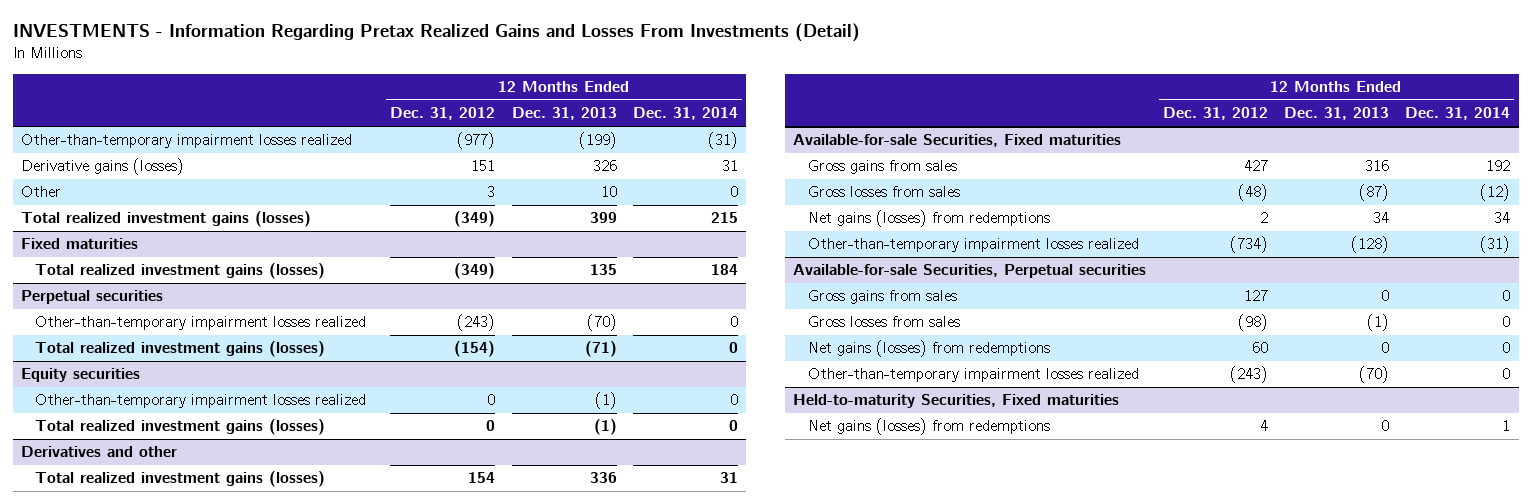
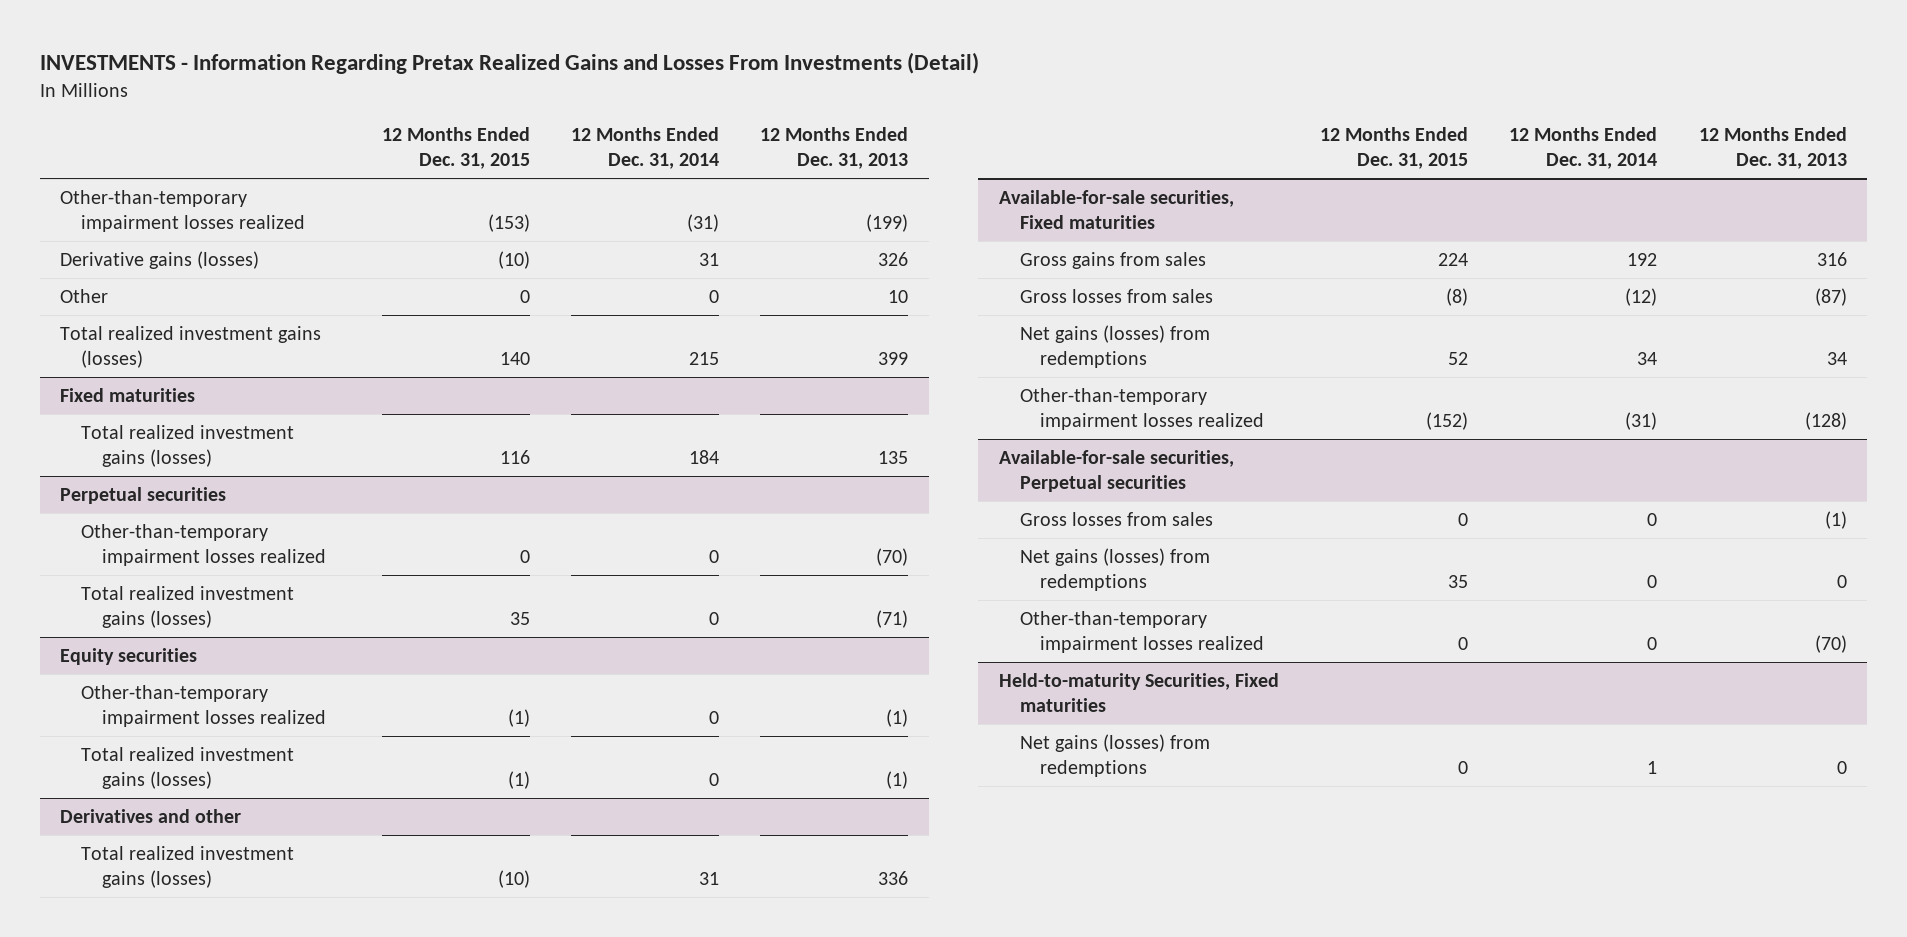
[390,107,496,121] Dec. 31, 2012 -> none
none -> [381,127,530,170] 12 Months Ended Dec. 31, 2015
[793,134,1122,148] Available-for-sale Securities, Fixed maturities -> [998,190,1234,229] Available-for-sale securities, Fixed maturities
[807,290,957,305] Gross gains from sales -> none
[793,264,1147,279] Available-for-sale Securities, Perpetual securities -> [998,450,1234,492] Available-for-sale securities, Perpetual securities

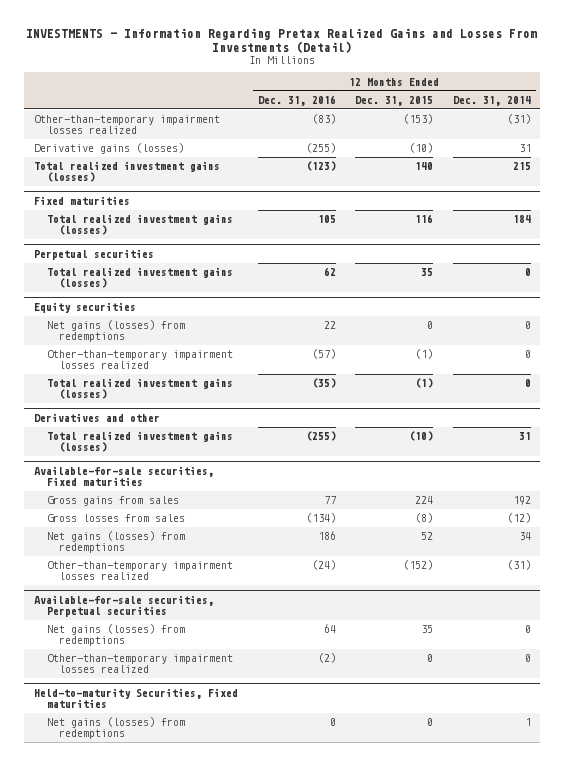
[760,127,909,170] 12 Months Ended Dec. 31, 2013 -> none
none -> [257,94,336,106] Dec. 31, 2016
[60,289,109,304] Other -> none
[81,524,327,566] Other-than-temporary impairment losses realized -> none
none -> [46,320,185,343] Net gains (losses) from redemptions
[1019,512,1213,527] Gross losses from sales -> none

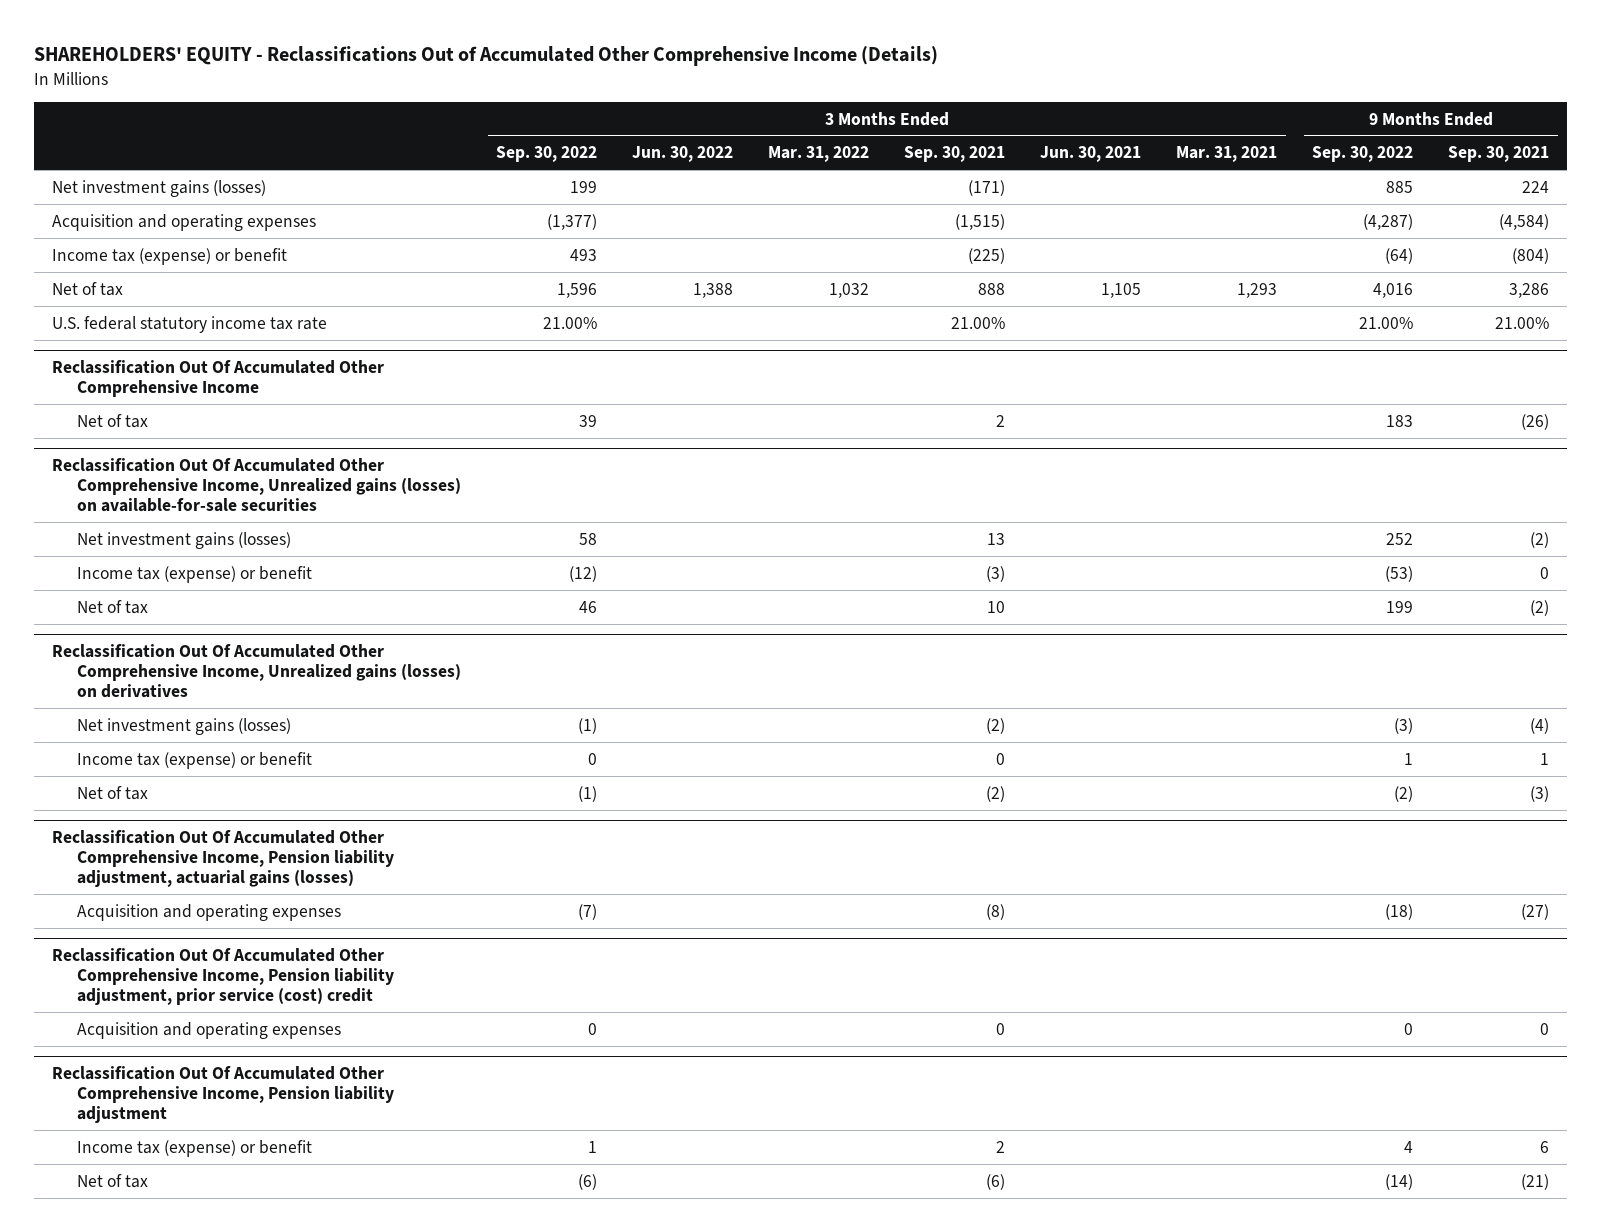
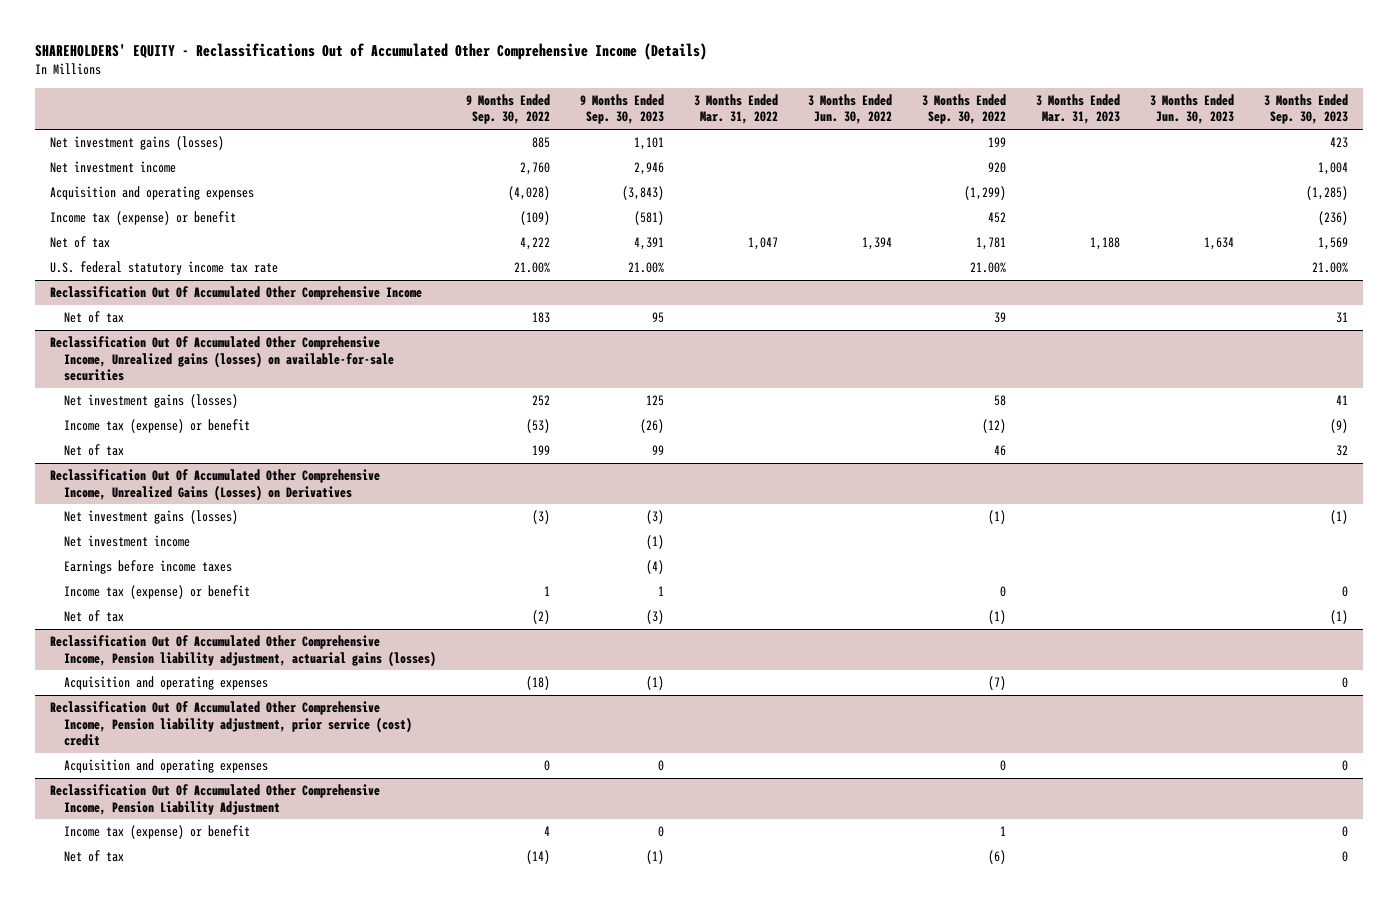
[904,146,1006,163] Sep. 30, 2021 -> none
[1040,146,1142,163] Jun. 30, 2021 -> none
[1176,146,1278,163] Mar. 31, 2021 -> none
[1448,146,1550,163] Sep. 30, 2021 -> none
none -> [580,93,665,125] 9 Months Ended Sep. 30, 2023
none -> [1036,93,1121,125] 3 Months Ended Mar. 31, 2023
none -> [1150,93,1235,125] 3 Months Ended Jun. 30, 2023
none -> [1264,93,1349,125] 3 Months Ended Sep. 30, 2023
none -> [50,161,177,174] Net investment income
[547,213,598,230] (1,377) -> [964,186,1007,201] (1,299)
[1363,213,1414,230] (4,287) -> [508,186,551,201] (4,028)
[570,248,598,261] 493 -> [988,212,1007,224] 452
[1385,247,1414,264] (64) -> [520,211,551,226] (109)
[557,282,598,298] 1,596 -> [976,237,1007,251] 1,781
[693,282,734,298] 1,388 -> [862,237,893,251] 1,394
[829,282,870,298] 1,032 -> [748,237,779,251] 1,047
[1373,282,1414,298] 4,016 -> [520,237,551,251] 4,222
[51,643,462,698] Reclassification Out Of Accumulated Other Comprehensive Income, Unrealized gains (losses) on derivatives -> [50,469,381,501] Reclassification Out Of Accumulated Other Comprehensive Income, Unrealized Gains (Losses) on Derivatives
none -> [64,535,191,548] Net investment income
none -> [64,560,233,575] Earnings before income taxes
[51,1065,395,1123] Reclassification Out Of Accumulated Other Comprehensive Income, Pension liability adjustment -> [50,784,381,815] Reclassification Out Of Accumulated Other Comprehensive Income, Pension Liability Adjustment

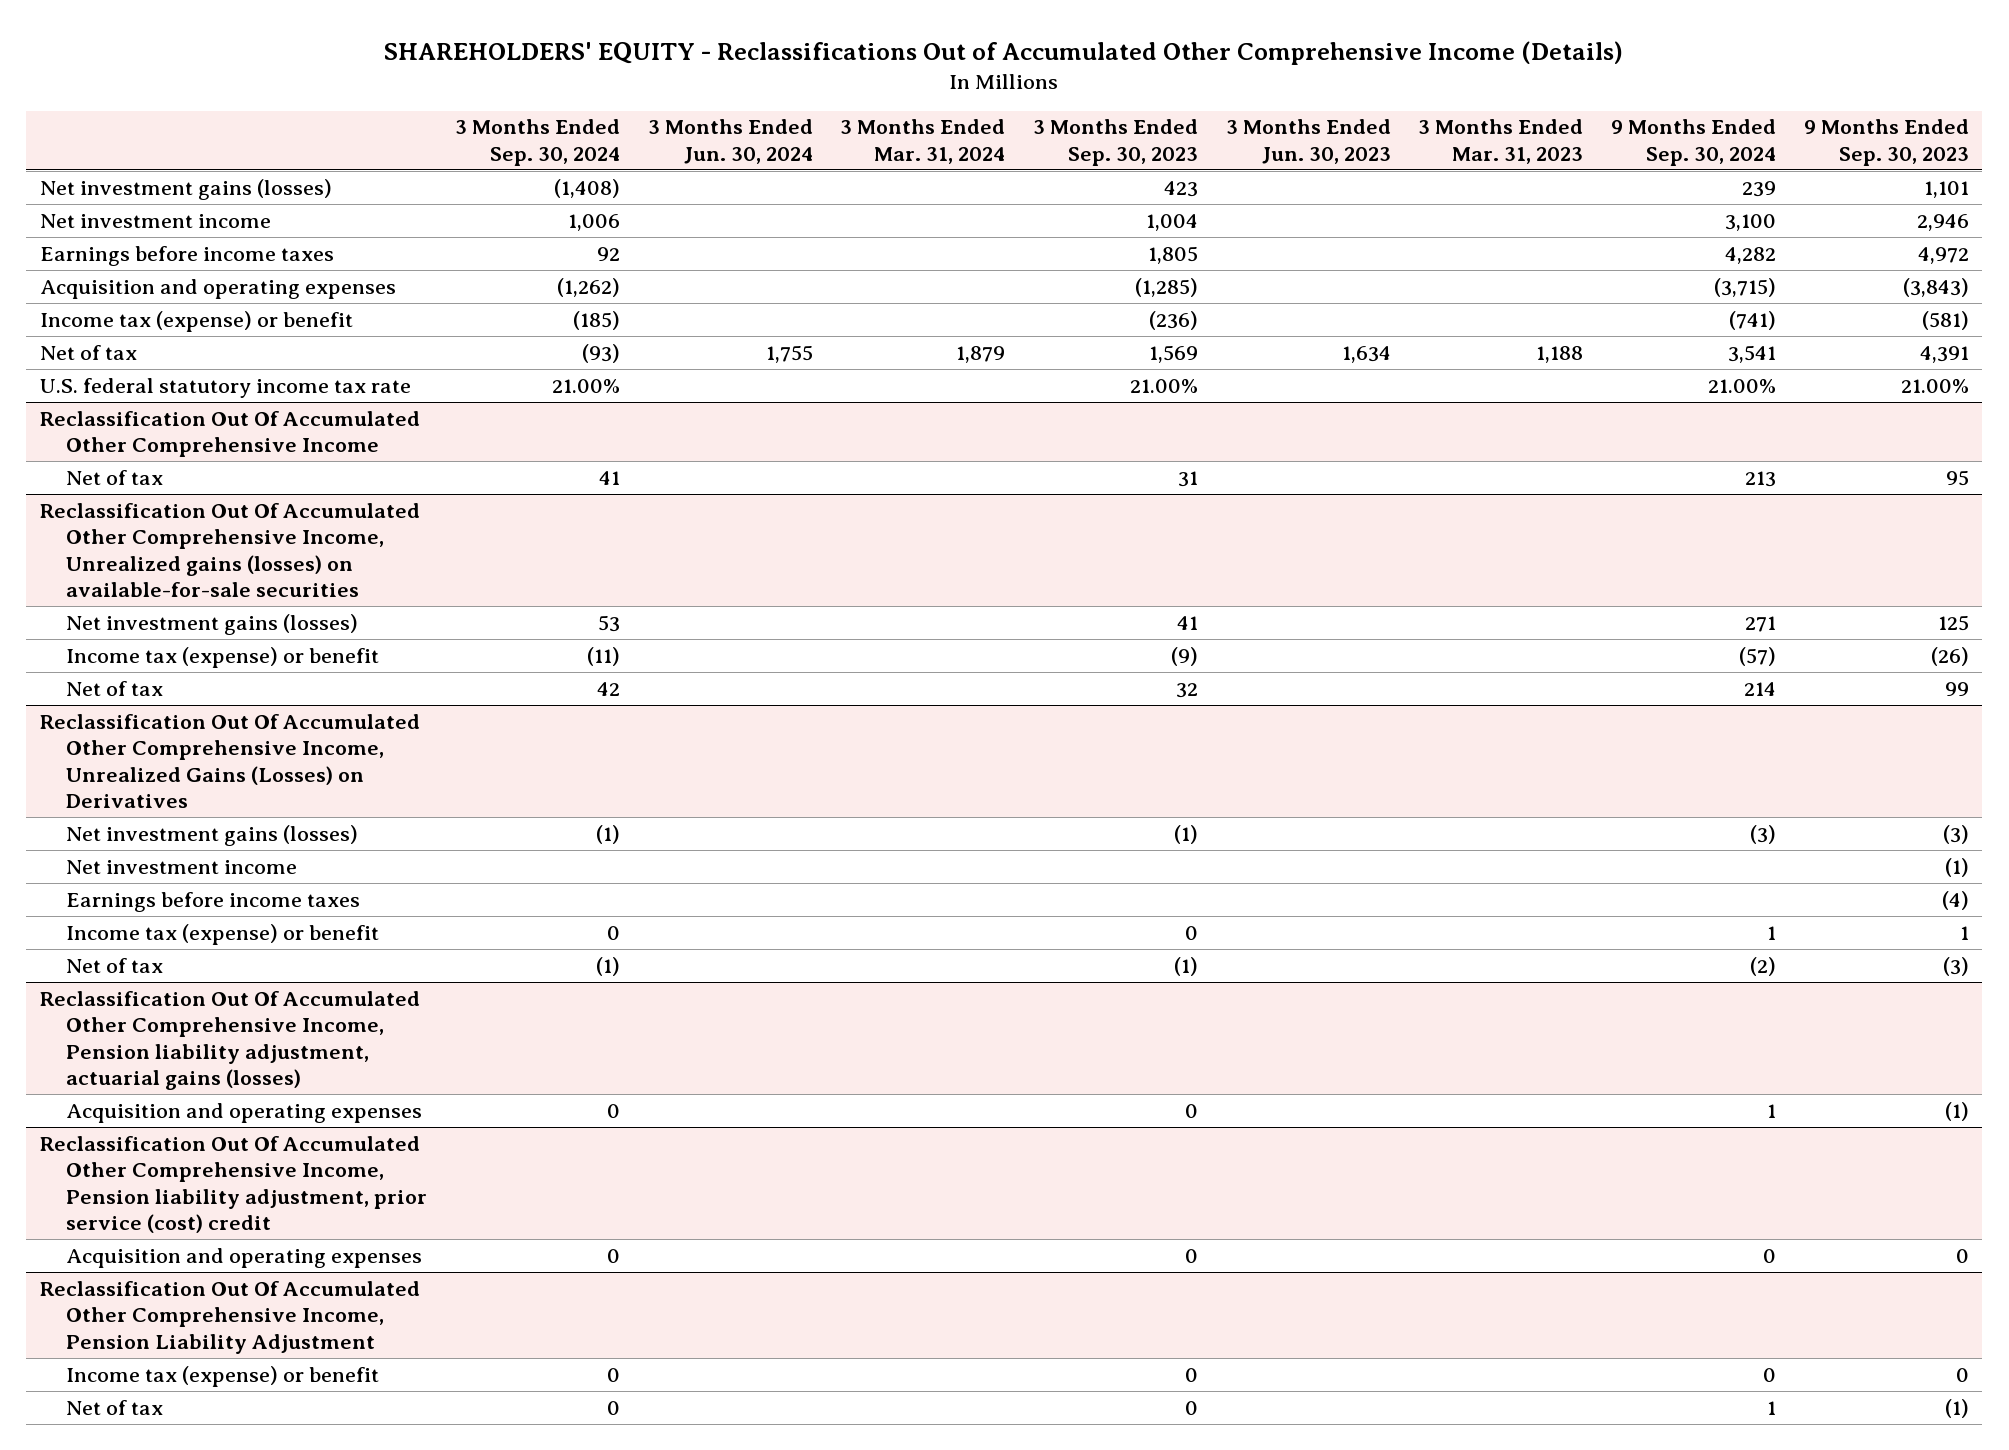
[466,93,551,125] 9 Months Ended Sep. 30, 2022 -> none
[694,93,779,125] 3 Months Ended Mar. 31, 2022 -> none
[808,93,893,125] 3 Months Ended Jun. 30, 2022 -> none
[922,93,1007,125] 3 Months Ended Sep. 30, 2022 -> none
none -> [454,119,620,166] 3 Months Ended Sep. 30, 2024
none -> [647,119,813,164] 3 Months Ended Jun. 30, 2024
none -> [840,119,1006,164] 3 Months Ended Mar. 31, 2024
none -> [1610,119,1776,166] 9 Months Ended Sep. 30, 2024
none -> [40,245,335,266] Earnings before income taxes

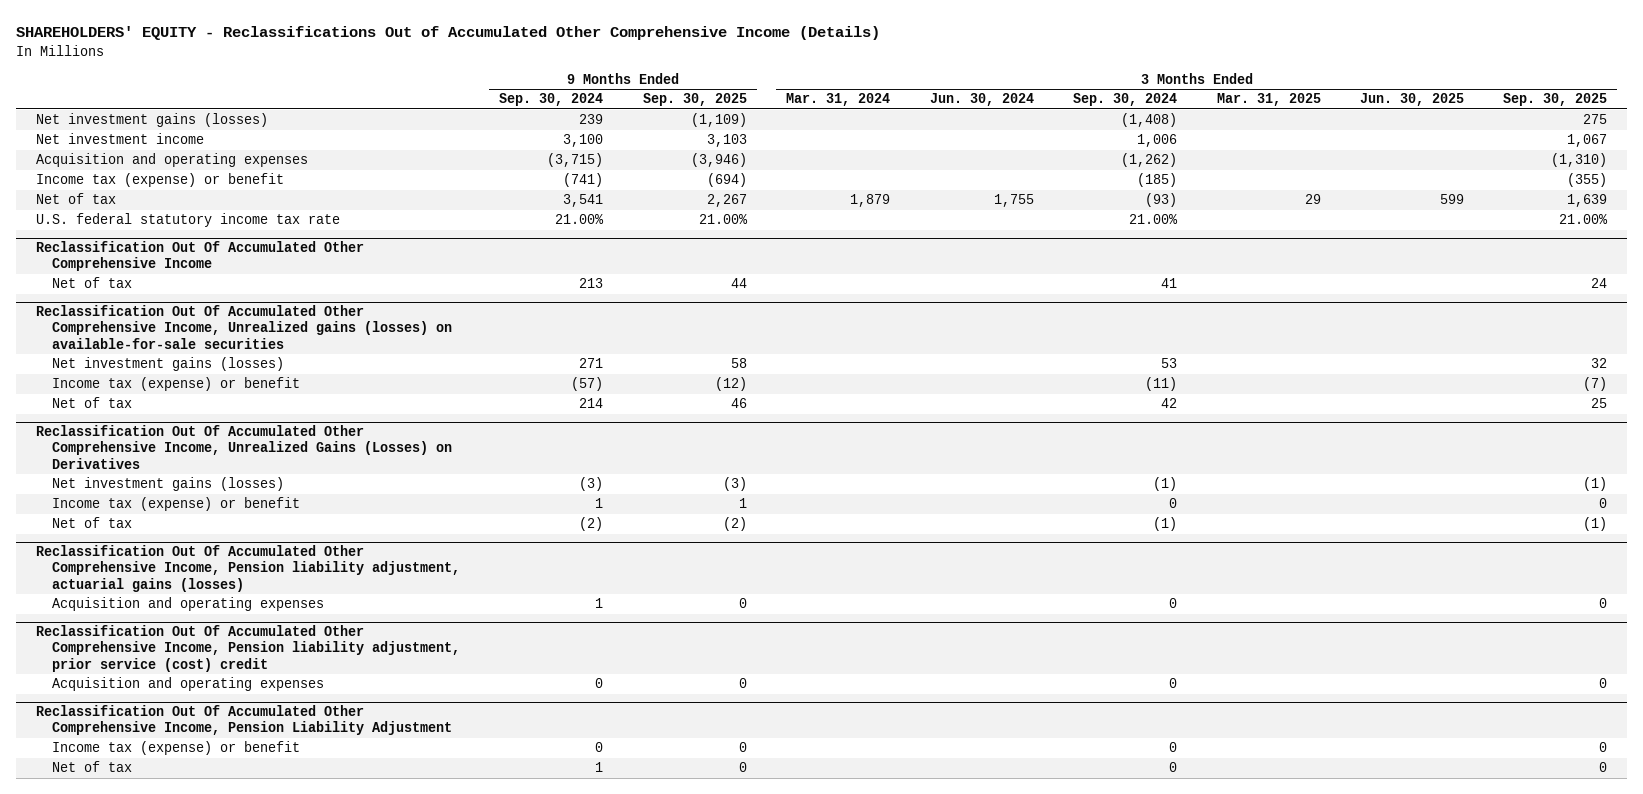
[1032,119,1198,166] 3 Months Ended Sep. 30, 2023 -> none
[1225,119,1391,164] 3 Months Ended Jun. 30, 2023 -> none
[1418,119,1584,164] 3 Months Ended Mar. 31, 2023 -> none
[1803,119,1969,166] 9 Months Ended Sep. 30, 2023 -> none
none -> [642,93,747,107] Sep. 30, 2025
none -> [1216,93,1321,107] Mar. 31, 2025
none -> [1360,93,1465,107] Jun. 30, 2025
none -> [1503,93,1608,107] Sep. 30, 2025
[40,245,335,266] Earnings before income taxes -> none
[66,859,298,874] Net investment income -> none
[66,891,361,912] Earnings before income taxes -> none

